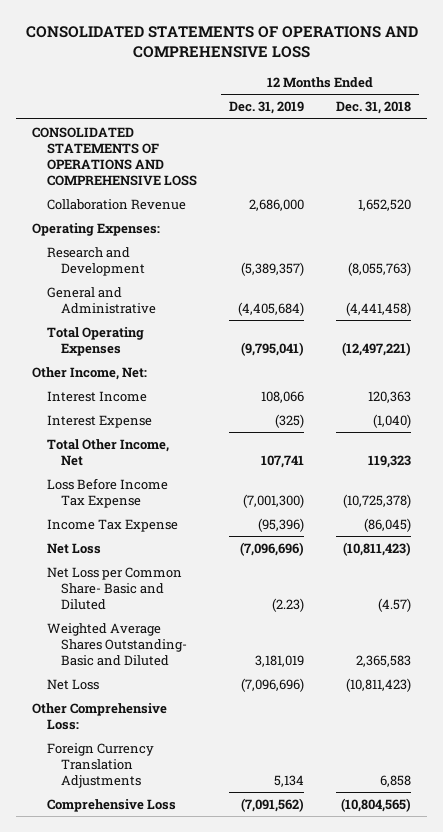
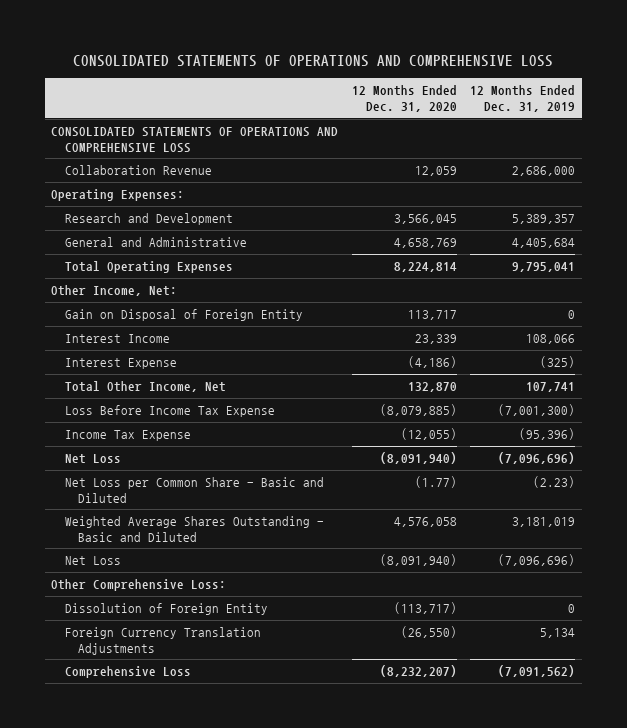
[335,101,411,115] Dec. 31, 2018 -> none
none -> [351,85,457,112] 12 Months Ended Dec. 31, 2020
[240,261,304,276] (5,389,357) -> [512,214,576,225] 5,389,357
[237,301,304,316] (4,405,684) -> [512,238,576,249] 4,405,684
[240,341,304,356] (9,795,041) -> [512,262,576,273] 9,795,041
none -> [64,309,303,322] Gain on Disposal of Foreign Entity
[46,566,182,610] Net Loss per Common Share- Basic and Diluted -> [64,477,324,503] Net Loss per Common Share - Basic and Diluted
[46,622,188,666] Weighted Average Shares Outstanding- Basic and Diluted -> [64,516,324,542] Weighted Average Shares Outstanding - Basic and Diluted
none -> [64,603,268,616] Dissolution of Foreign Entity

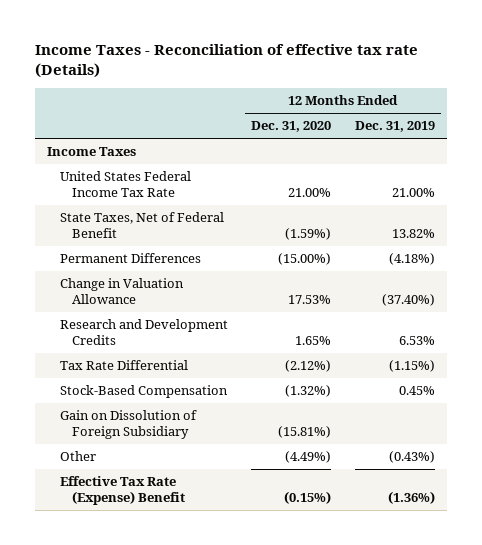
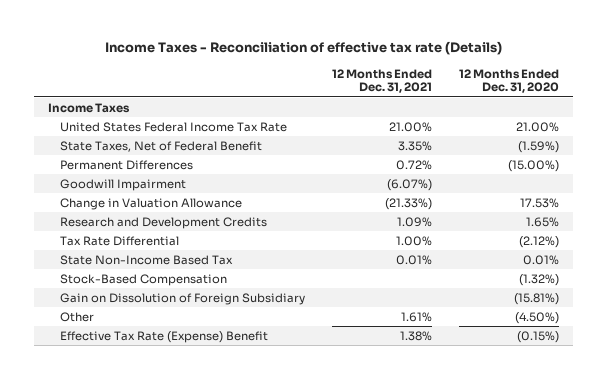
[354,121,435,133] Dec. 31, 2019 -> none
none -> [332,68,433,94] 12 Months Ended Dec. 31, 2021
none -> [59,178,186,191] Goodwill Impairment
none -> [59,254,233,265] State Non-Income Based Tax
[285,451,332,464] (4.49%) -> [515,311,560,324] (4.50%)

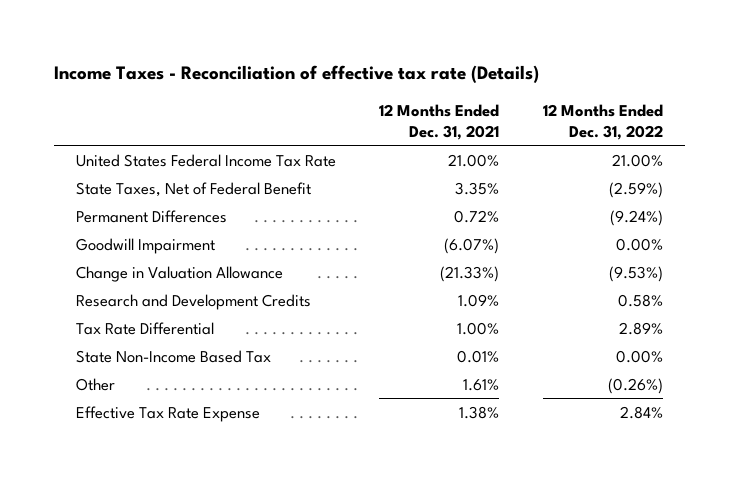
[459,68,560,94] 12 Months Ended Dec. 31, 2020 -> none
none -> [543,103,664,140] 12 Months Ended Dec. 31, 2022
[48,102,131,113] Income Taxes -> none
[59,273,227,286] Stock-Based Compensation -> none
[59,292,305,305] Gain on Dissolution of Foreign Subsidiary -> none
[59,330,268,343] Effective Tax Rate (Expense) Benefit -> [75,405,260,422] Effective Tax Rate Expense

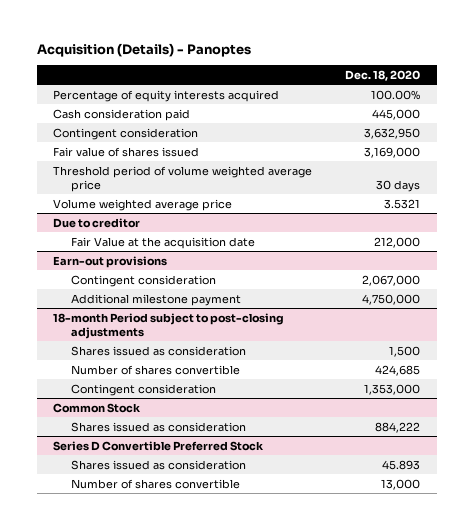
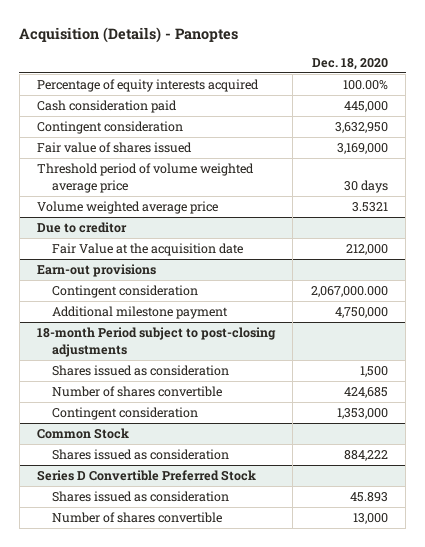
[362,274,421,286] 2,067,000 -> [310,286,388,298] 2,067,000.000

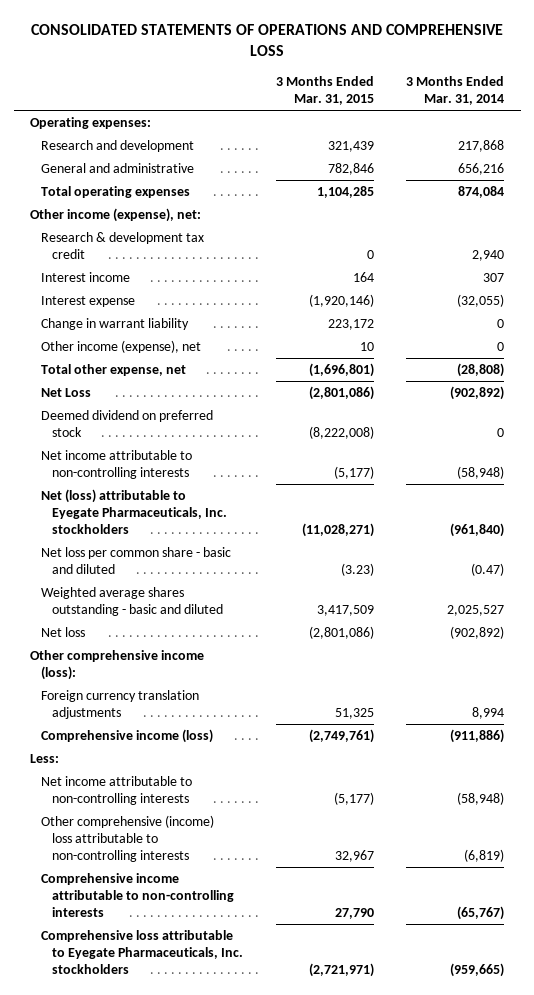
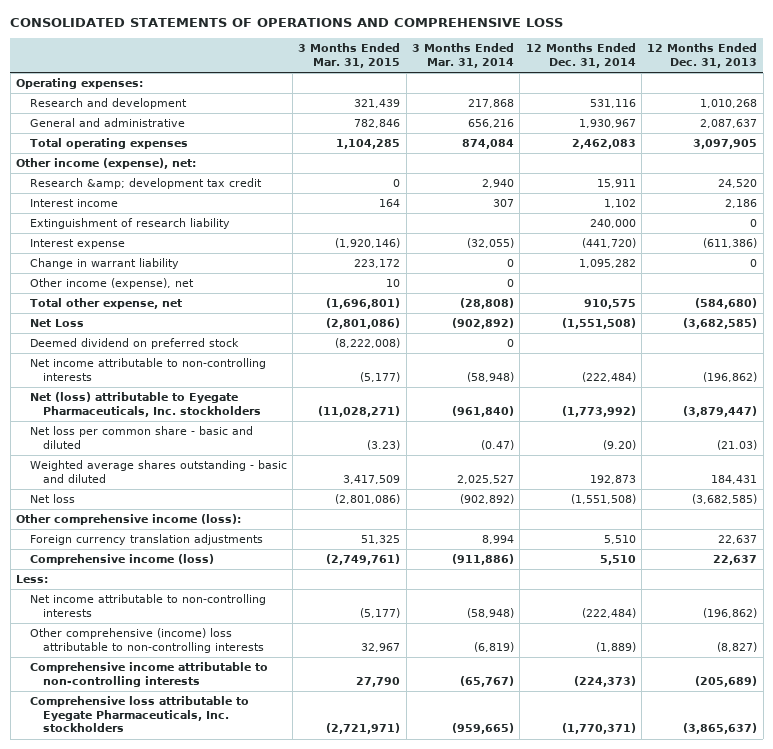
none -> [525,43,636,69] 12 Months Ended Dec. 31, 2014
none -> [647,43,758,69] 12 Months Ended Dec. 31, 2013
[40,232,204,260] Research & development tax credit -> [29,178,262,190] Research &amp; development tax credit
none -> [29,218,230,230] Extinguishment of research liability

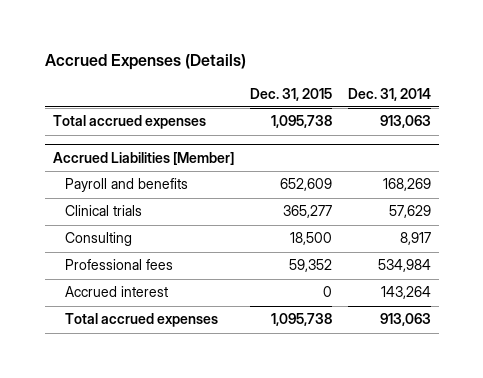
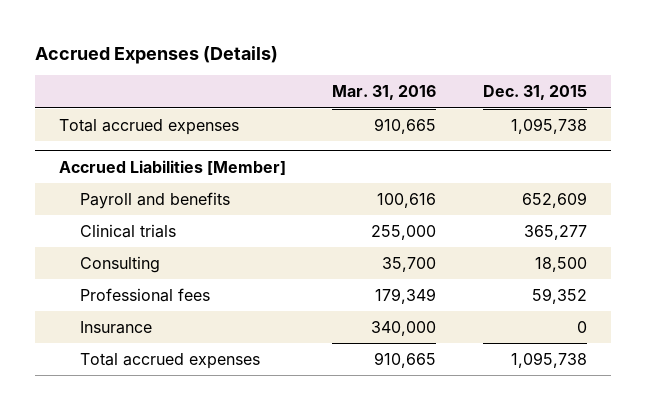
[347,87,431,101] Dec. 31, 2014 -> none
none -> [332,85,437,101] Mar. 31, 2016
[65,286,169,298] Accrued interest -> none
none -> [80,320,153,334] Insurance

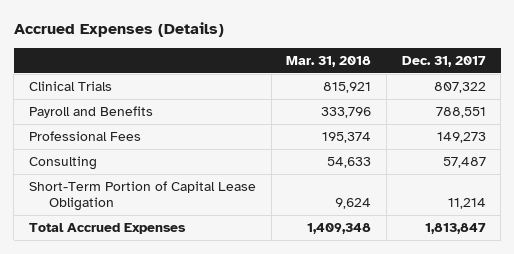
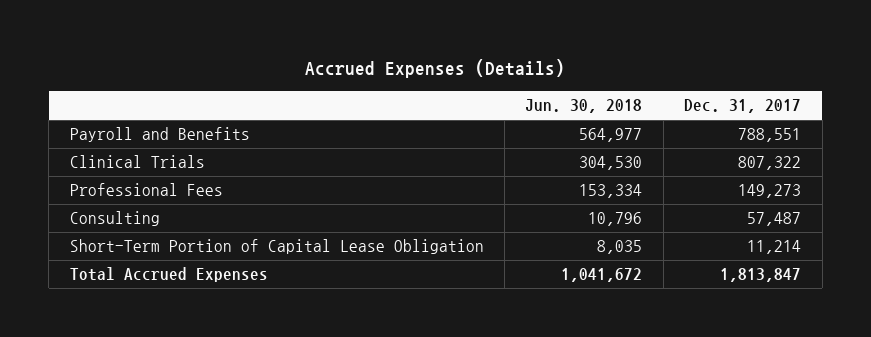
[286,55,372,67] Mar. 31, 2018 -> none
none -> [525,99,643,114] Jun. 30, 2018
[28,81,112,92] Clinical Trials -> [69,155,205,169] Clinical Trials

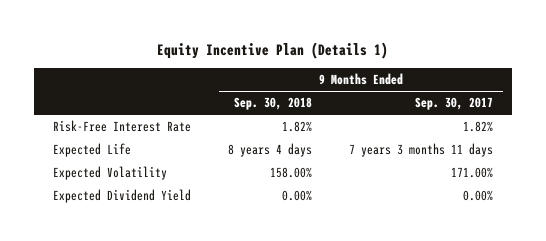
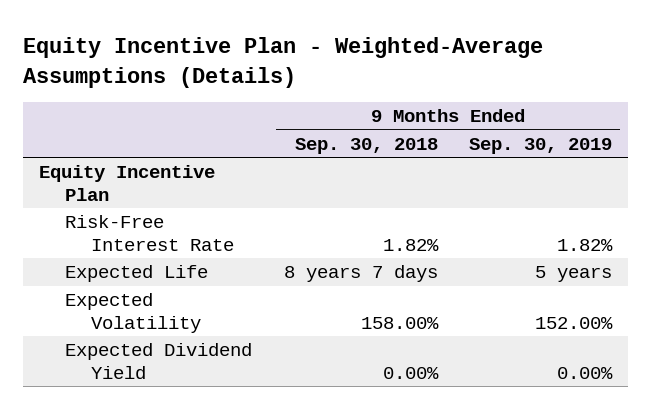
[157,41,389,59] Equity Incentive Plan (Details 1) -> [23,36,544,88] Equity Incentive Plan - Weighted-Average Assumptions (Details)
[415,97,494,111] Sep. 30, 2017 -> none
none -> [469,137,613,154] Sep. 30, 2019
none -> [39,165,216,201] Equity Incentive Plan
[228,143,313,158] 8 years 4 days -> [283,265,438,283] 8 years 7 days

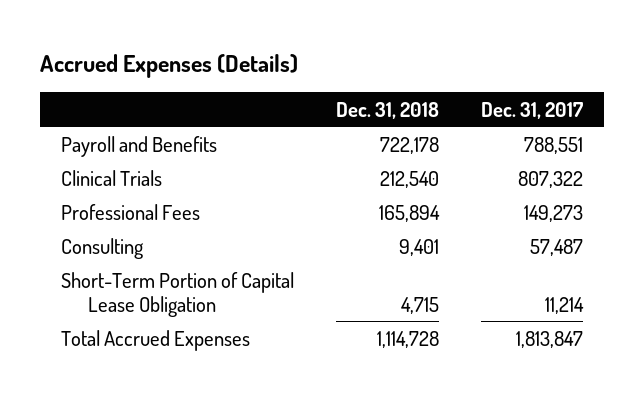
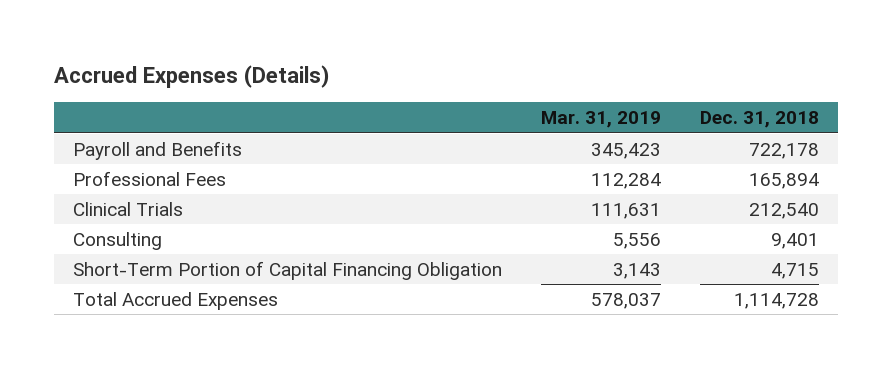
[480,101,583,119] Dec. 31, 2017 -> none
none -> [540,111,661,129] Mar. 31, 2019
[60,169,162,186] Clinical Trials -> [73,201,184,216] Clinical Trials
[60,271,294,317] Short-Term Portion of Capital Lease Obligation -> [73,260,503,280] Short-Term Portion of Capital Financing Obligation

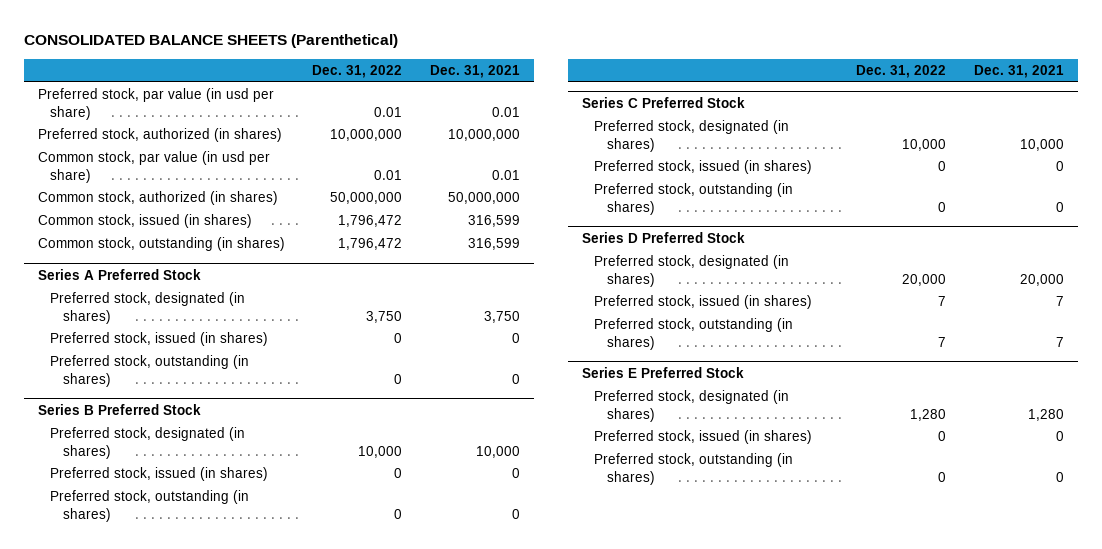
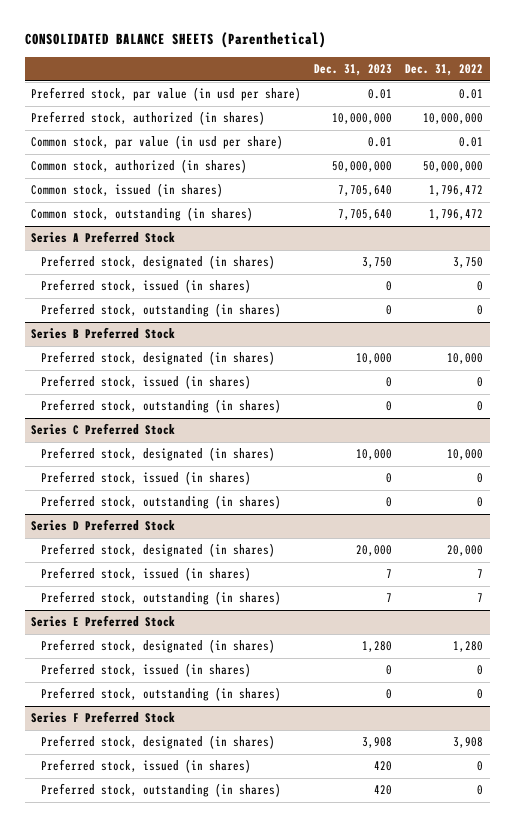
[430,64,521,78] Dec. 31, 2021 -> none
none -> [314,64,393,77] Dec. 31, 2023
none -> [31,711,176,724] Series F Preferred Stock
none -> [40,735,275,750] Preferred stock, designated (in shares)
none -> [40,759,251,774] Preferred stock, issued (in shares)
none -> [40,783,281,798] Preferred stock, outstanding (in shares)

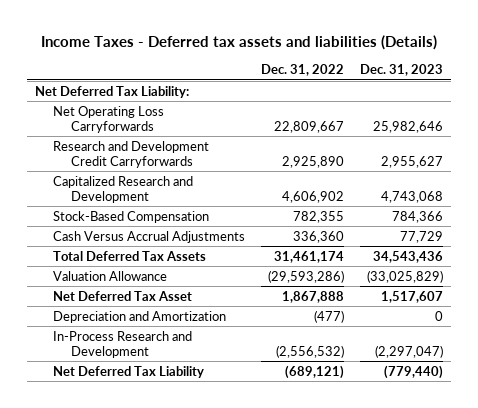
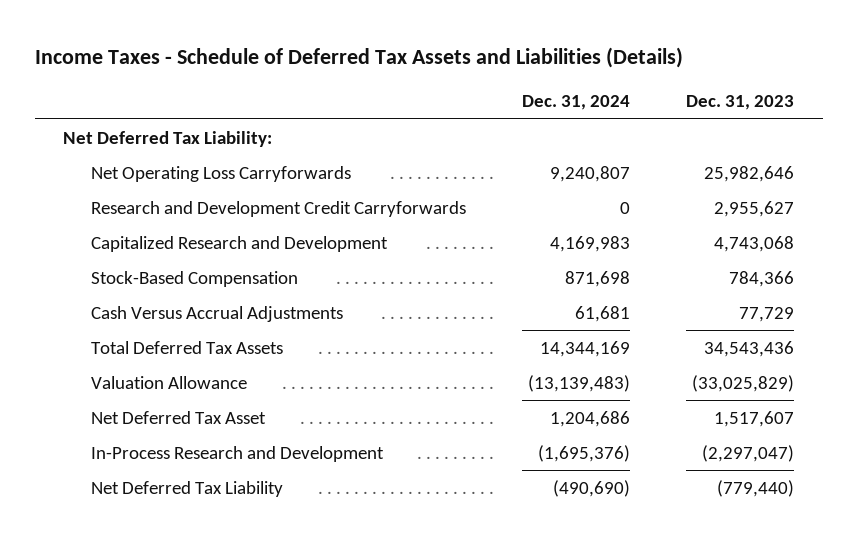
[41,34,438,50] Income Taxes - Deferred tax assets and liabilities (Details) -> [34,47,683,69] Income Taxes - Schedule of Deferred Tax Assets and Liabilities (Details)
[261,63,345,76] Dec. 31, 2022 -> none
none -> [522,95,631,111] Dec. 31, 2024
[53,310,227,323] Depreciation and Amortization -> none

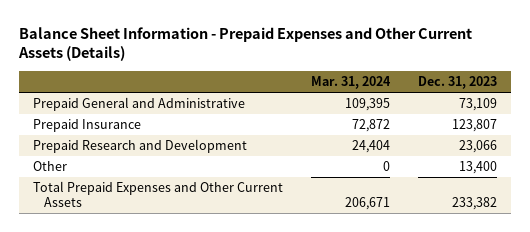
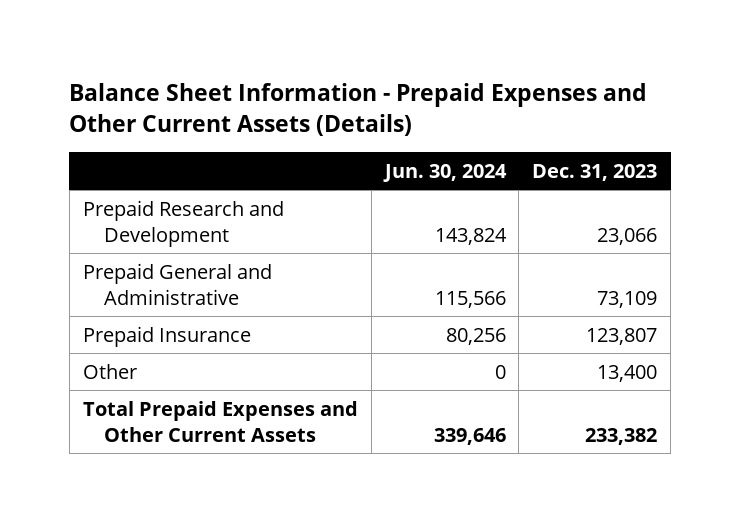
[311,75,392,89] Mar. 31, 2024 -> none
none -> [382,163,507,182] Jun. 30, 2024
[33,139,248,154] Prepaid Research and Development -> [82,199,284,247] Prepaid Research and Development

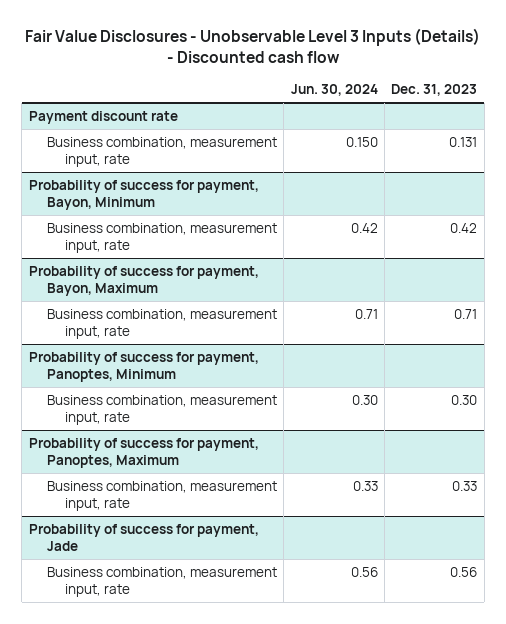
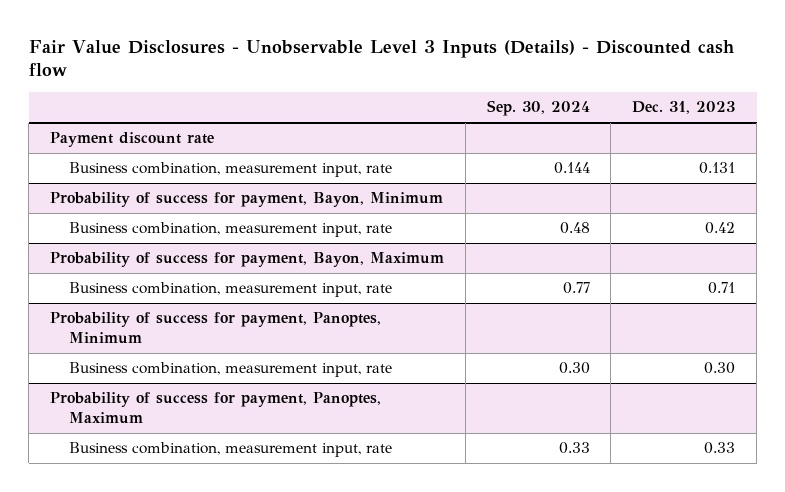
[290,84,378,97] Jun. 30, 2024 -> none
none -> [486,100,590,117] Sep. 30, 2024
[28,523,259,551] Probability of success for payment, Jade -> none
[46,566,277,597] Business combination, measurement input, rate -> none

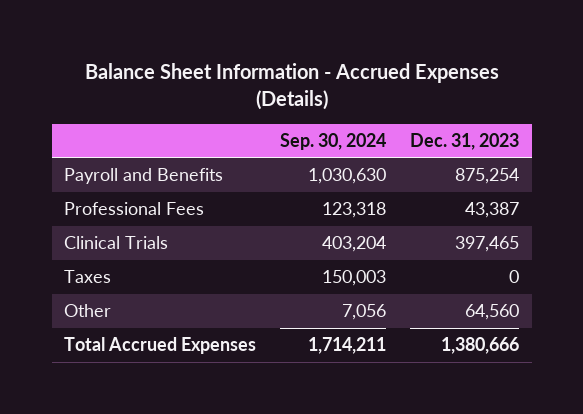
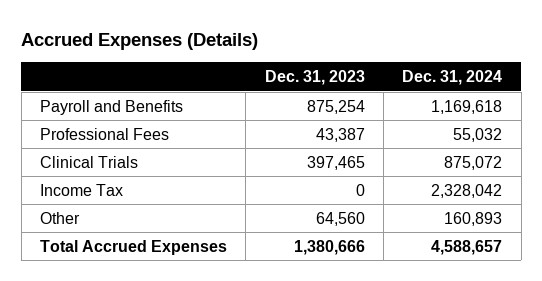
[84,63,499,111] Balance Sheet Information - Accrued Expenses (Details) -> [21,33,259,51] Accrued Expenses (Details)
[280,132,387,150] Sep. 30, 2024 -> none
none -> [402,69,503,85] Dec. 31, 2024
[63,270,111,284] Taxes -> [39,183,123,196] Income Tax

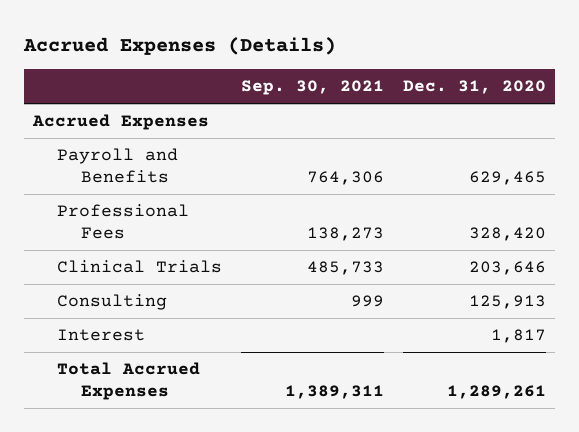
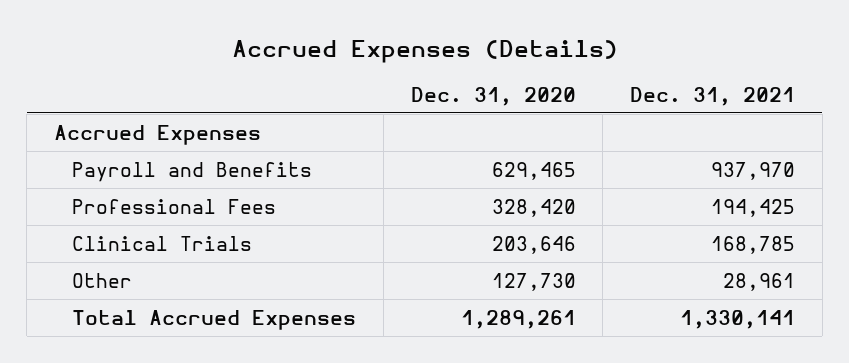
[240,80,384,96] Sep. 30, 2021 -> none
none -> [629,86,795,106] Dec. 31, 2021
[56,294,167,311] Consulting -> none
[56,329,145,342] Interest -> none
none -> [72,272,133,288] Other

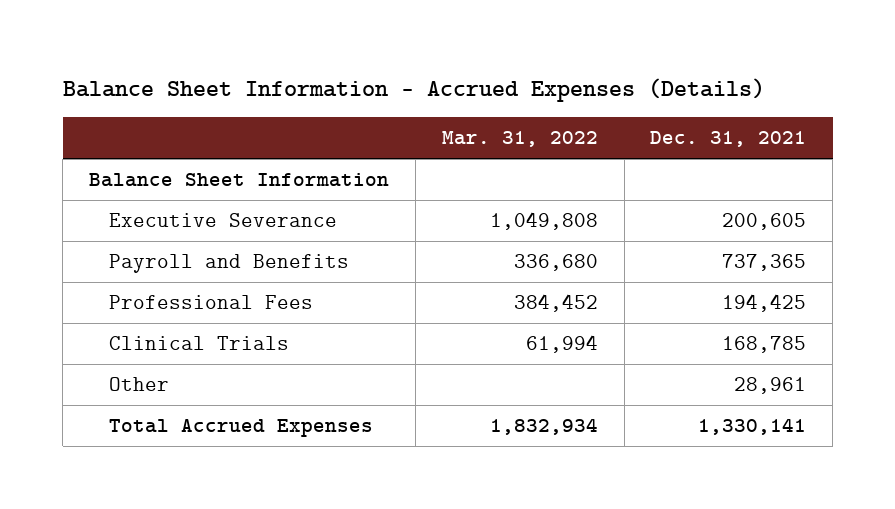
[231,39,618,63] Accrued Expenses (Details) -> [62,77,765,102] Balance Sheet Information - Accrued Expenses (Details)
[410,86,576,106] Dec. 31, 2020 -> none
none -> [441,131,598,148] Mar. 31, 2022
[54,124,262,145] Accrued Expenses -> none
none -> [88,172,389,187] Balance Sheet Information
none -> [109,212,338,227] Executive Severance
[710,161,795,180] 937,970 -> [722,253,807,271] 737,365

